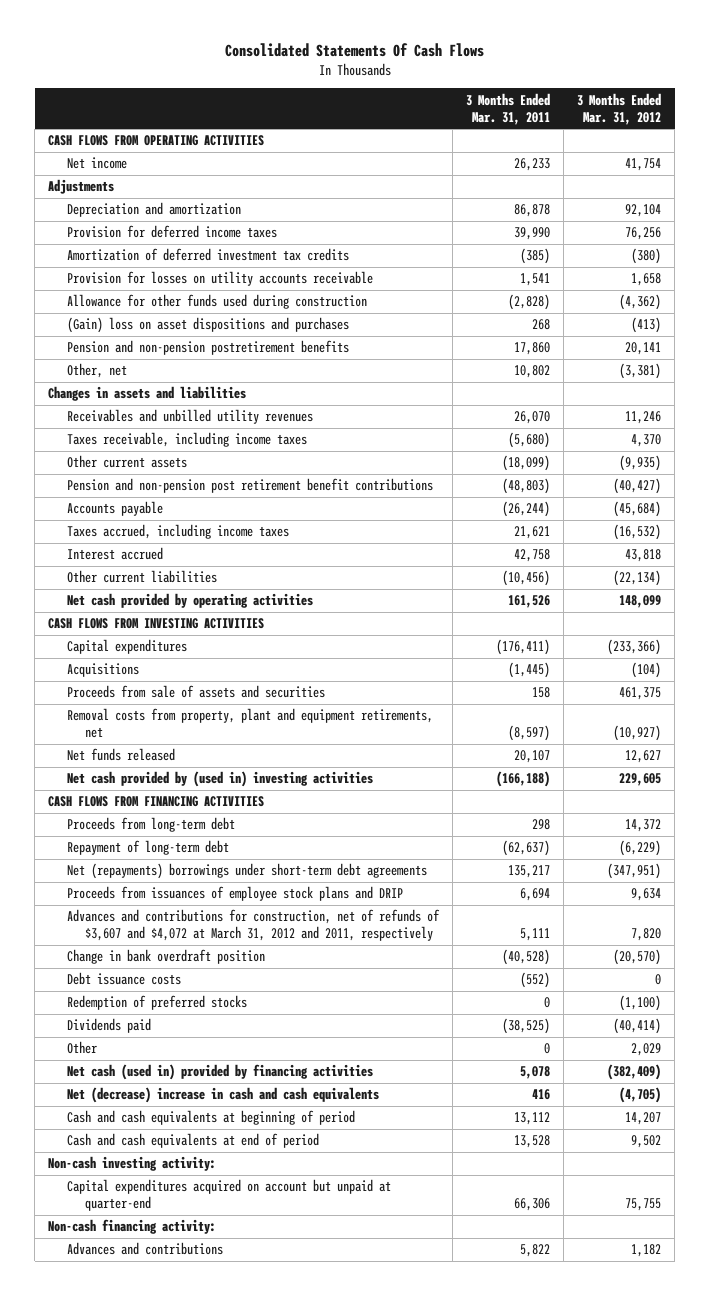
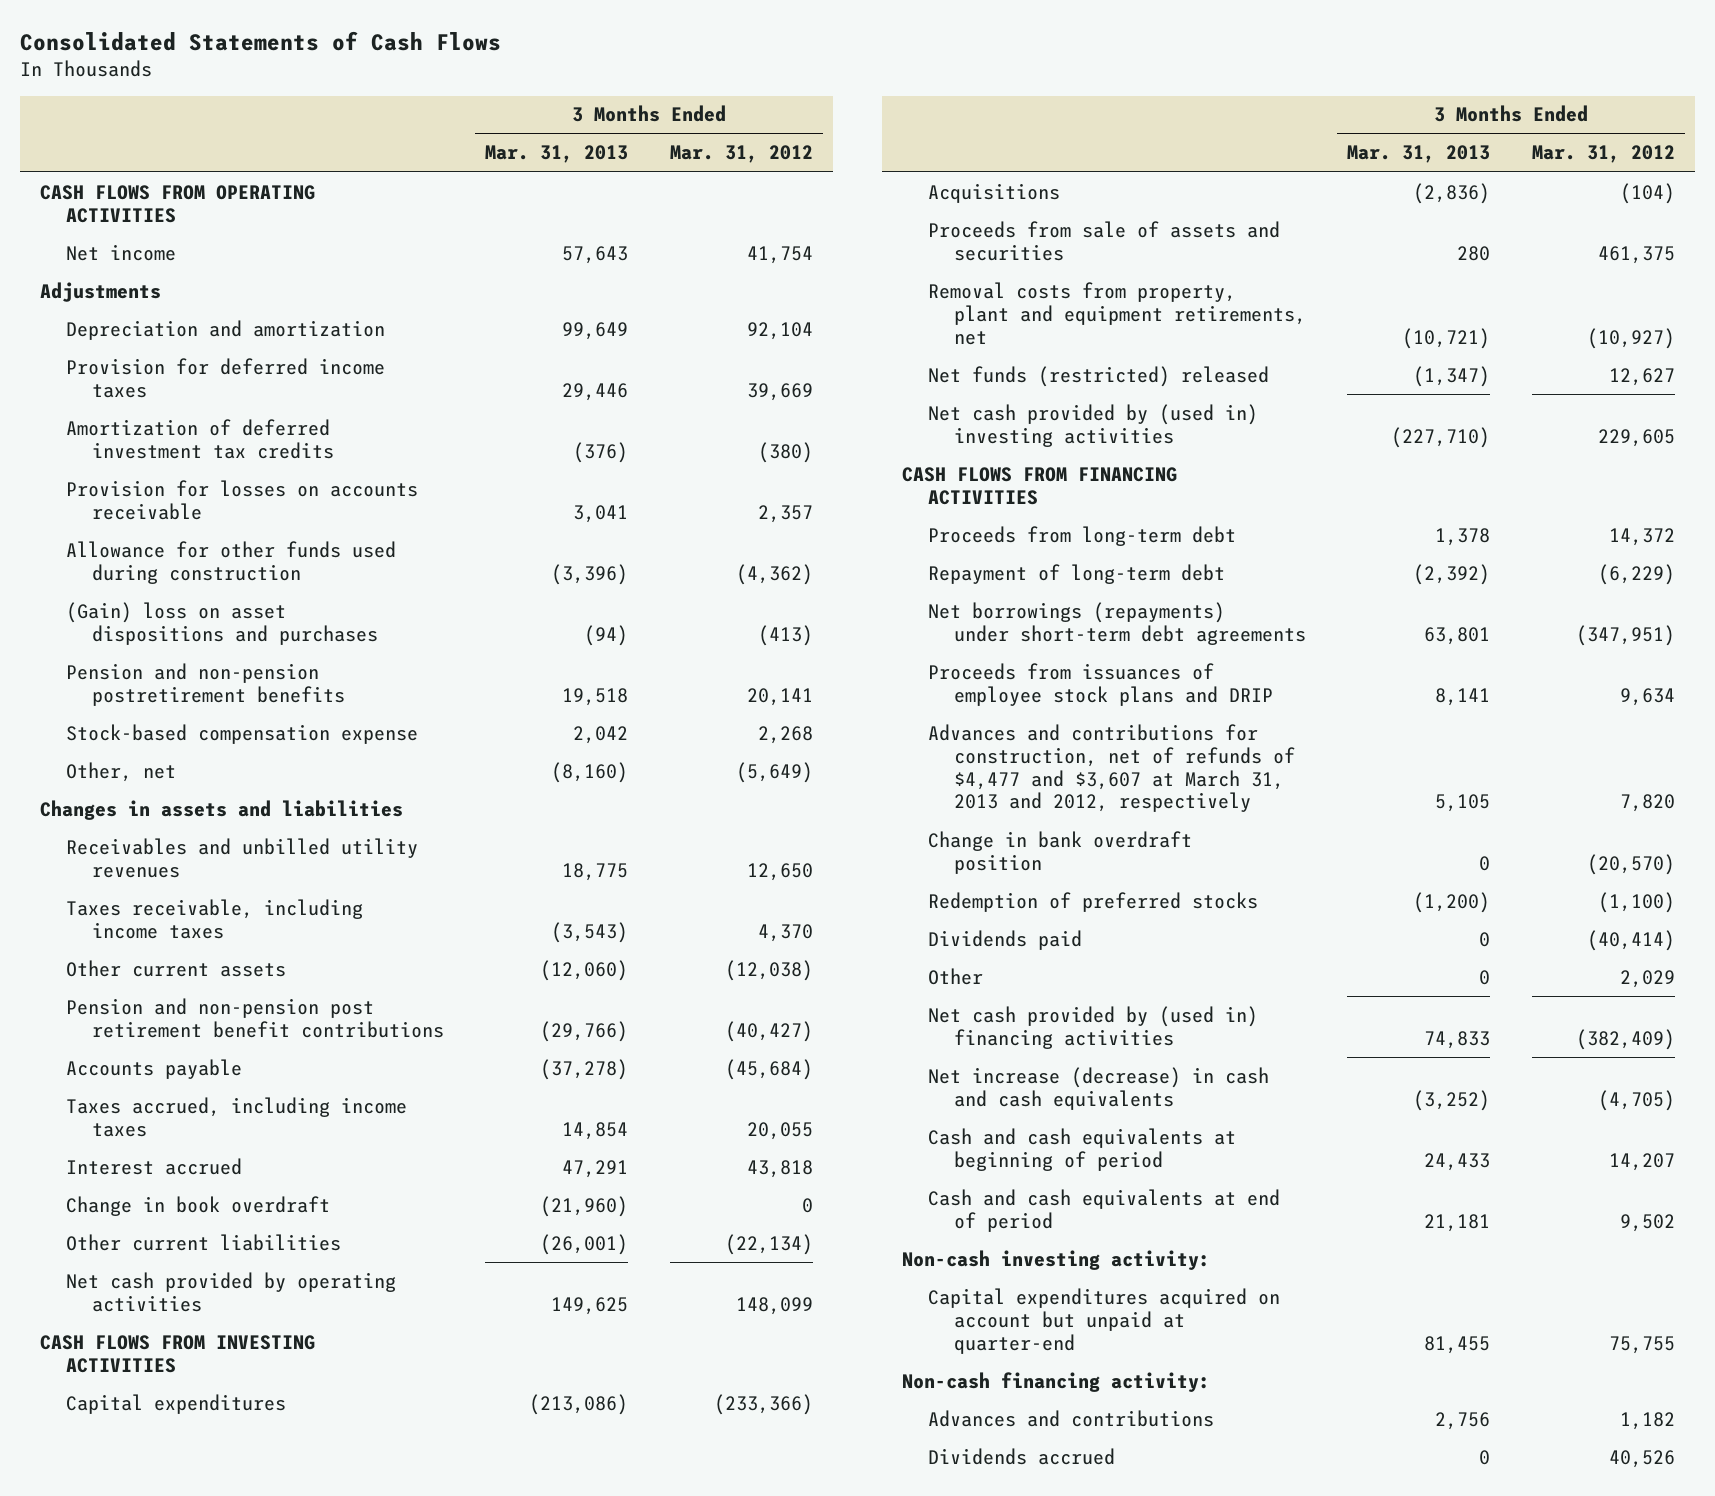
[224,42,484,57] Consolidated Statements Of Cash Flows -> [19,30,501,51] Consolidated Statements of Cash Flows
[465,92,550,125] 3 Months Ended Mar. 31, 2011 -> none
none -> [485,145,629,164] Mar. 31, 2013
[625,227,662,241] 76,256 -> [746,382,813,401] 39,669
[66,271,373,287] Provision for losses on utility accounts receivable -> [66,479,419,520] Provision for losses on accounts receivable
[631,273,662,287] 1,658 -> [757,504,813,523] 2,357
none -> [66,723,419,744] Stock-based compensation expense
[619,363,662,380] (3,381) -> [735,761,813,783] (5,649)
[625,411,662,425] 11,246 -> [746,862,813,881] 12,650
[619,455,662,472] (9,935) -> [724,959,813,981] (12,038)
[613,524,662,541] (16,532) -> [746,1121,813,1140] 20,055
none -> [66,1195,331,1216] Change in book overdraft
[66,748,175,762] Net funds released -> [928,365,1270,387] Net funds (restricted) released
[66,863,427,880] Net (repayments) borrowings under short-term debt agreements -> [928,601,1307,645] Net borrowings (repayments) under short-term debt agreements
[66,909,440,942] Advances and contributions for construction, net of refunds of $3,607 and $4,072 at March 31, 2012 and 2011, respectively -> [928,723,1296,813] Advances and contributions for construction, net of refunds of $4,477 and $3,607 at March 31, 2013 and 2012, respectively
[66,972,181,986] Debt issuance costs -> none
[66,1064,373,1081] Net cash (used in) provided by financing activities -> [928,1005,1259,1049] Net cash provided by (used in) financing activities
[66,1087,379,1104] Net (decrease) increase in cash and cash equivalents -> [928,1066,1270,1110] Net increase (decrease) in cash and cash equivalents
none -> [928,1447,1116,1465] Dividends accrued

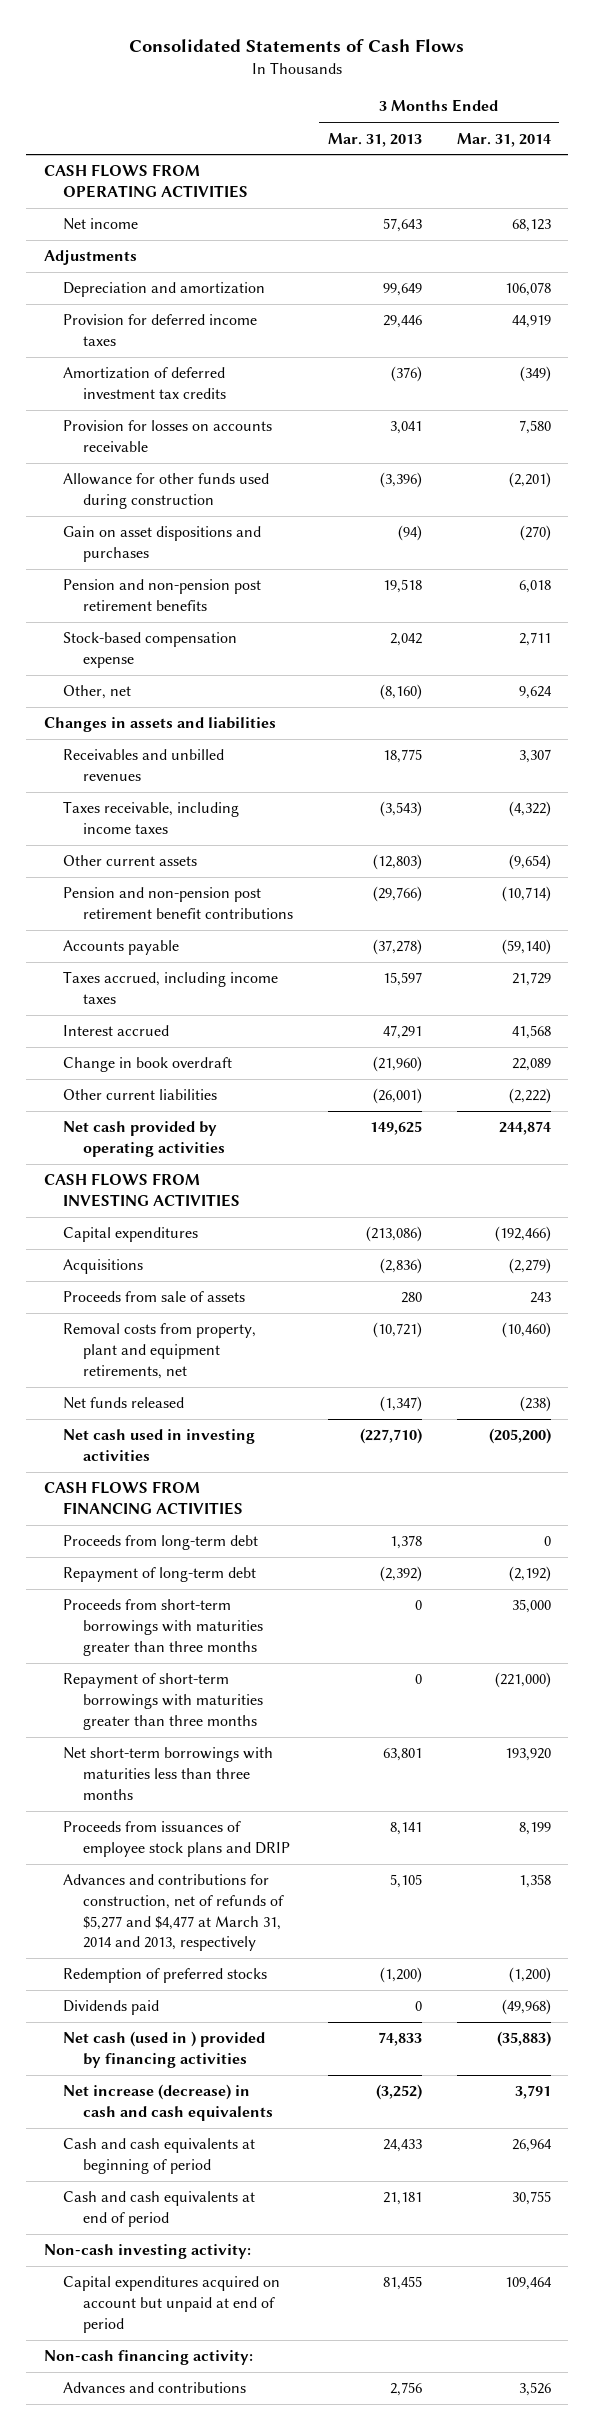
[669,145,813,164] Mar. 31, 2012 -> none
none -> [456,132,551,147] Mar. 31, 2014
[66,601,378,645] (Gain) loss on asset dispositions and purchases -> [63,526,262,563] Gain on asset dispositions and purchases
[66,662,345,706] Pension and non-pension postretirement benefits -> [63,579,262,612] Pension and non-pension post retirement benefits
[66,837,419,878] Receivables and unbilled utility revenues -> [63,749,225,782] Receivables and unbilled revenues
[540,959,629,981] (12,060) -> [372,854,422,871] (12,803)
[562,1121,629,1140] 14,854 -> [382,972,422,987] 15,597
[928,220,1281,261] Proceeds from sale of assets and securities -> [63,1291,246,1303] Proceeds from sale of assets
[928,365,1270,387] Net funds (restricted) released -> [63,1397,185,1410] Net funds released
[928,403,1259,447] Net cash provided by (used in) investing activities -> [63,1429,256,1462] Net cash used in investing activities
none -> [63,1599,263,1656] Proceeds from short-term borrowings with maturities greater than three months
none -> [63,1673,263,1730] Repayment of short-term borrowings with maturities greater than three months
[928,601,1307,645] Net borrowings (repayments) under short-term debt agreements -> [63,1747,274,1800] Net short-term borrowings with maturities less than three months
[928,830,1193,874] Change in bank overdraft position -> none
[928,723,1296,813] Advances and contributions for construction, net of refunds of $4,477 and $3,607 at March 31, 2013 and 2012, respectively -> [63,1874,284,1952] Advances and contributions for construction, net of refunds of $5,277 and $4,477 at March 31, 2014 and 2013, respectively
[928,967,984,985] Other -> none
[928,1005,1259,1049] Net cash provided by (used in) financing activities -> [63,2031,266,2069] Net cash (used in ) provided by financing activities
[928,1287,1281,1354] Capital expenditures acquired on account but unpaid at quarter-end -> [63,2276,281,2333] Capital expenditures acquired on account but unpaid at end of period
[928,1447,1116,1465] Dividends accrued -> none

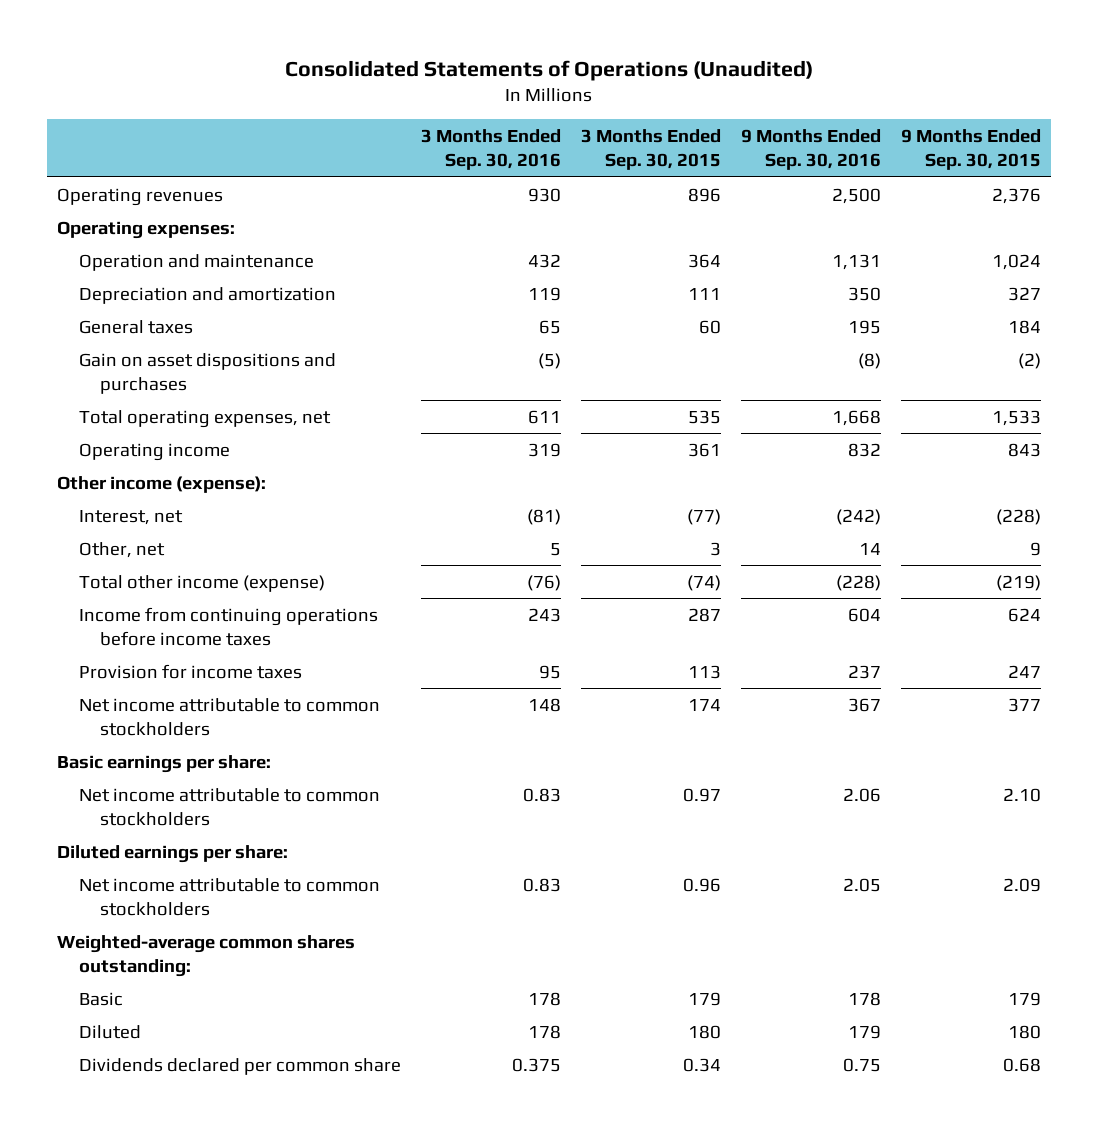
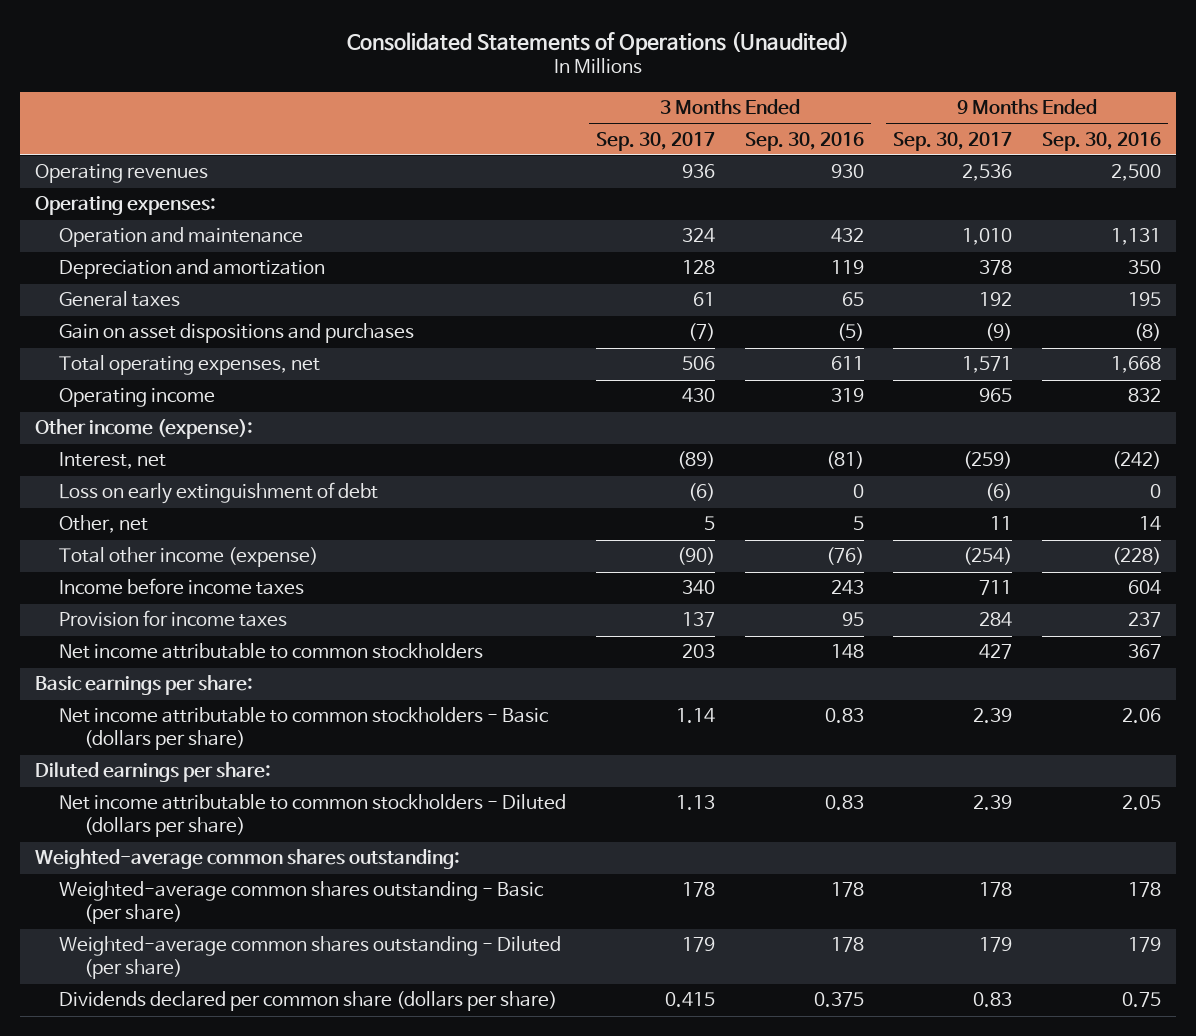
[580,129,721,171] 3 Months Ended Sep. 30, 2015 -> none
[901,129,1042,171] 9 Months Ended Sep. 30, 2015 -> none
none -> [595,131,715,151] Sep. 30, 2017
none -> [893,131,1013,151] Sep. 30, 2017
none -> [59,482,379,505] Loss on early extinguishment of debt
[78,606,378,646] Income from continuing operations before income taxes -> [59,578,305,596] Income before income taxes
[78,787,380,826] Net income attributable to common stockholders -> [59,707,550,751] Net income attributable to common stockholders - Basic (dollars per share)
[78,877,380,916] Net income attributable to common stockholders -> [59,794,567,838] Net income attributable to common stockholders - Diluted (dollars per share)
[78,991,123,1006] Basic -> [59,881,545,925] Weighted-average common shares outstanding - Basic (per share)
[78,1024,141,1039] Diluted -> [59,936,562,980] Weighted-average common shares outstanding - Diluted (per share)
[78,1057,401,1075] Dividends declared per common share -> [59,991,558,1012] Dividends declared per common share (dollars per share)

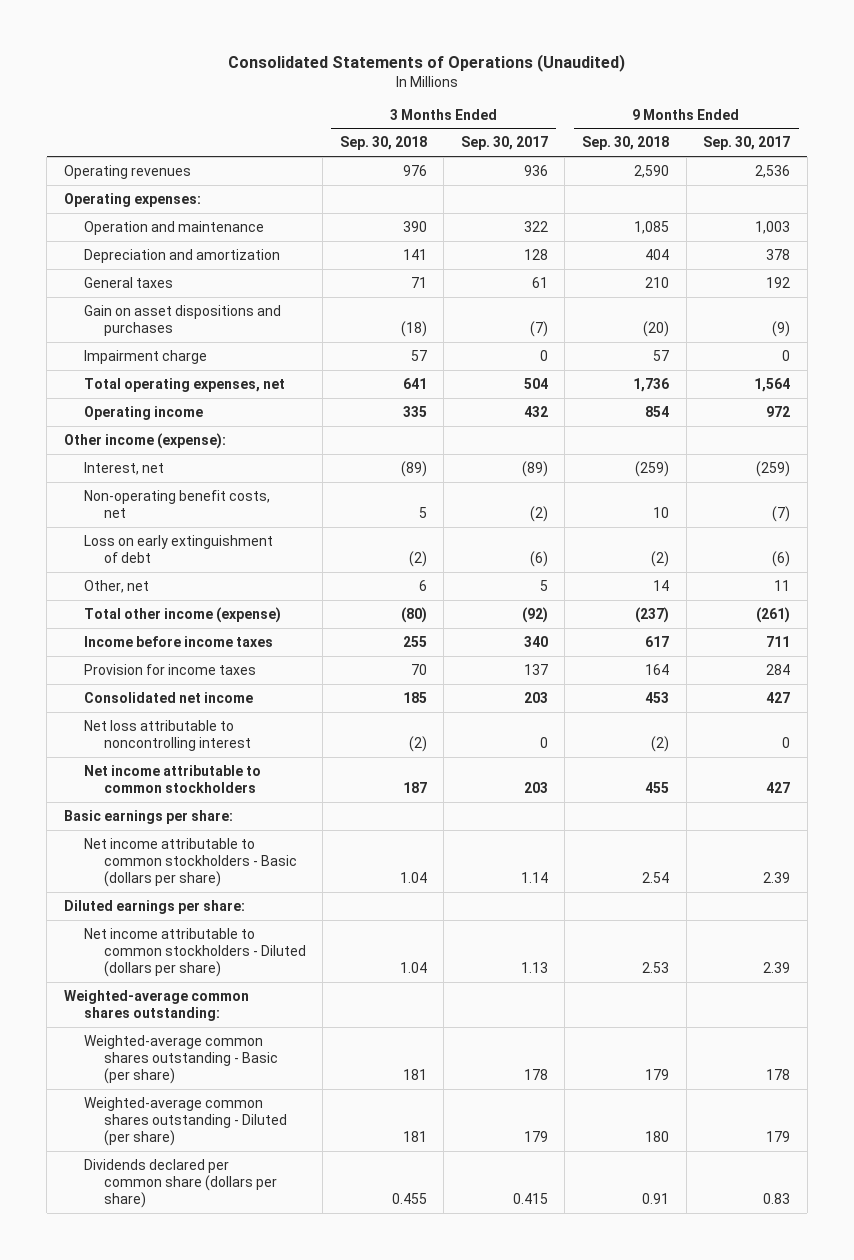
[744,131,864,151] Sep. 30, 2016 -> none
[1041,131,1161,151] Sep. 30, 2016 -> none
none -> [339,136,427,151] Sep. 30, 2018
none -> [582,136,670,151] Sep. 30, 2018
[681,228,715,243] 324 -> [523,220,548,232] 322
[962,228,1013,246] 1,010 -> [755,220,791,234] 1,003
none -> [83,349,207,364] Impairment charge
[681,356,715,371] 506 -> [523,377,548,389] 504
[962,356,1013,374] 1,571 -> [754,377,791,392] 1,564
[681,388,715,403] 430 -> [523,405,548,417] 432
[979,388,1013,403] 965 -> [766,405,791,417] 972
none -> [83,489,270,518] Non-operating benefit costs, net
[676,547,715,566] (90) -> [521,606,548,623] (92)
[963,547,1013,566] (254) -> [756,606,791,623] (261)
none -> [83,691,253,703] Consolidated net income
none -> [83,719,251,751] Net loss attributable to noncontrolling interest

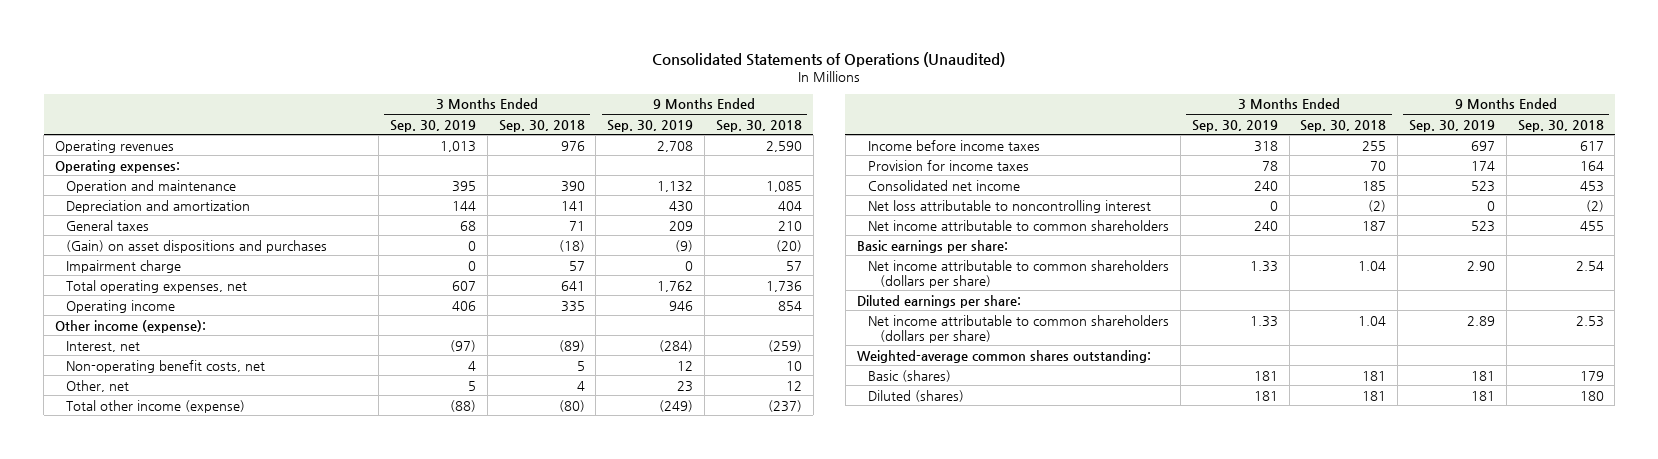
[460,136,548,151] Sep. 30, 2017 -> none
[703,136,791,151] Sep. 30, 2017 -> none
none -> [389,119,476,132] Sep. 30, 2019
none -> [607,119,694,132] Sep. 30, 2019
[83,304,281,336] Gain on asset dispositions and purchases -> [66,239,328,253] (Gain) on asset dispositions and purchases
[83,534,273,563] Loss on early extinguishment of debt -> none
[418,579,427,591] 6 -> [576,380,585,391] 4
[653,579,670,591] 14 -> [785,380,802,391] 12
[83,764,261,793] Net income attributable to common stockholders -> [868,219,1170,231] Net income attributable to common shareholders
[83,837,297,887] Net income attributable to common stockholders - Basic (dollars per share) -> [868,259,1170,288] Net income attributable to common shareholders (dollars per share)
[83,927,306,977] Net income attributable to common stockholders - Diluted (dollars per share) -> [868,314,1170,343] Net income attributable to common shareholders (dollars per share)
[83,1158,277,1208] Dividends declared per common share (dollars per share) -> none
[83,1034,278,1084] Weighted-average common shares outstanding - Basic (per share) -> [868,369,952,382] Basic (shares)
[83,1096,287,1146] Weighted-average common shares outstanding - Diluted (per share) -> [868,389,965,402] Diluted (shares)

